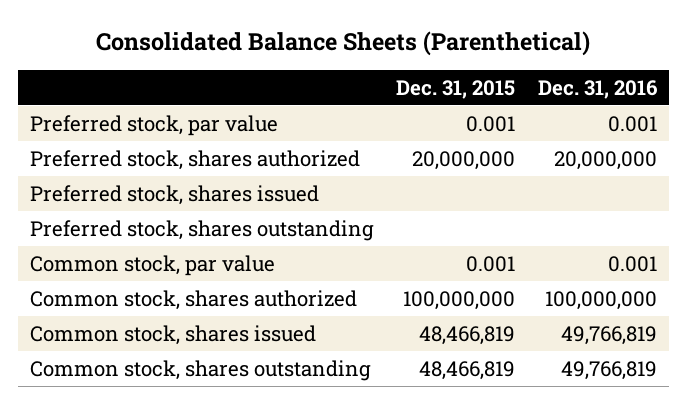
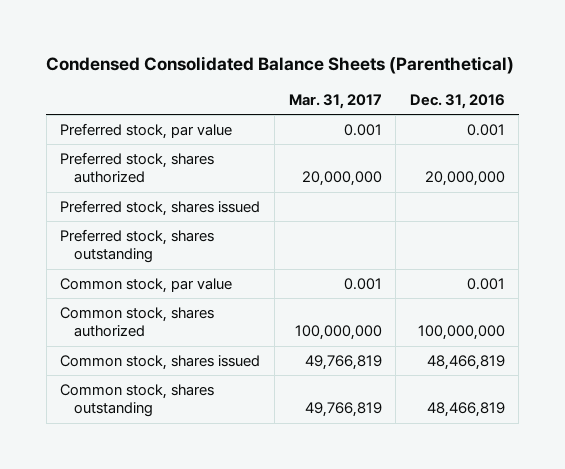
[96,30,591,56] Consolidated Balance Sheets (Parenthetical) -> [46,55,515,74] Condensed Consolidated Balance Sheets (Parenthetical)
[396,79,516,99] Dec. 31, 2015 -> none
none -> [288,94,382,110] Mar. 31, 2017
[561,325,658,345] 49,766,819 -> [426,355,505,371] 48,466,819
[561,360,658,380] 49,766,819 -> [426,402,505,418] 48,466,819

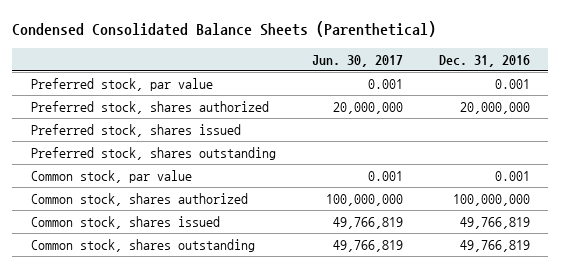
[288,94,382,110] Mar. 31, 2017 -> none
none -> [311,54,403,67] Jun. 30, 2017
[426,355,505,371] 48,466,819 -> [460,216,531,229] 49,766,819
[426,402,505,418] 48,466,819 -> [460,239,531,252] 49,766,819

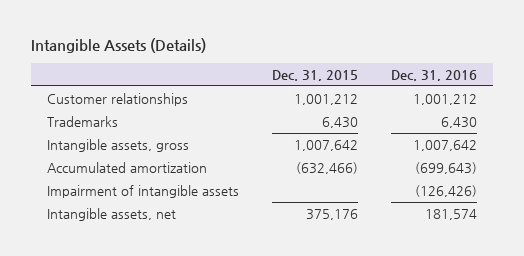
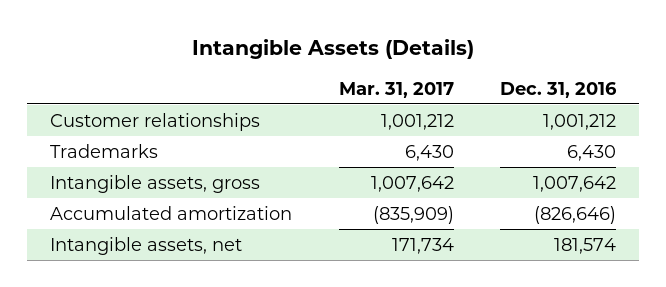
[272,69,359,81] Dec. 31, 2015 -> none
none -> [338,81,454,98] Mar. 31, 2017
[47,184,240,198] Impairment of intangible assets -> none
[414,161,477,174] (699,643) -> [533,205,616,224] (826,646)

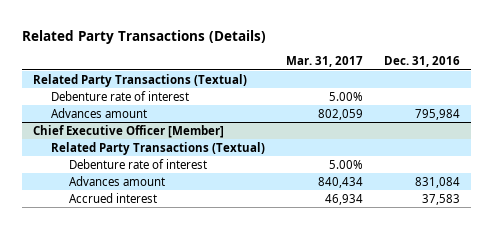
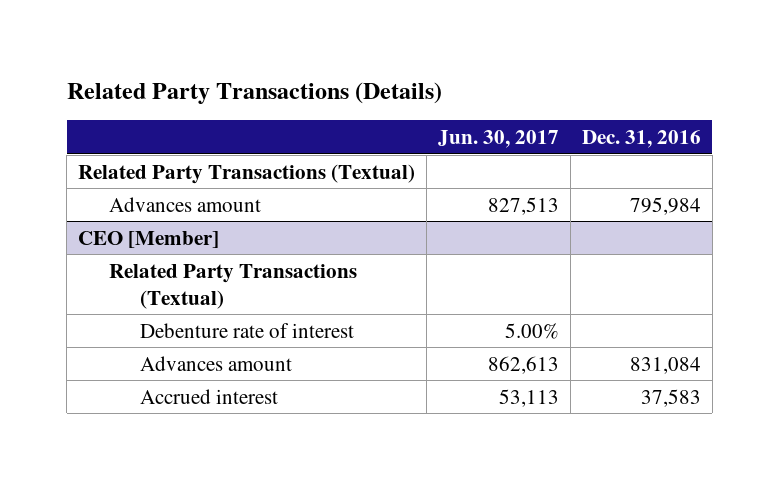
[286,56,364,68] Mar. 31, 2017 -> none
none -> [437,130,559,149] Jun. 30, 2017
[50,90,189,101] Debenture rate of interest -> none
[33,124,225,138] Chief Executive Officer [Member] -> [78,230,220,248] CEO [Member]

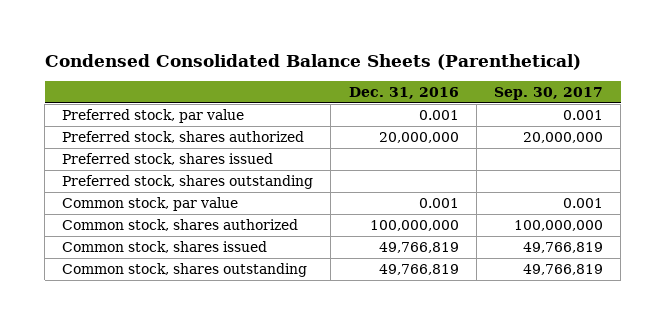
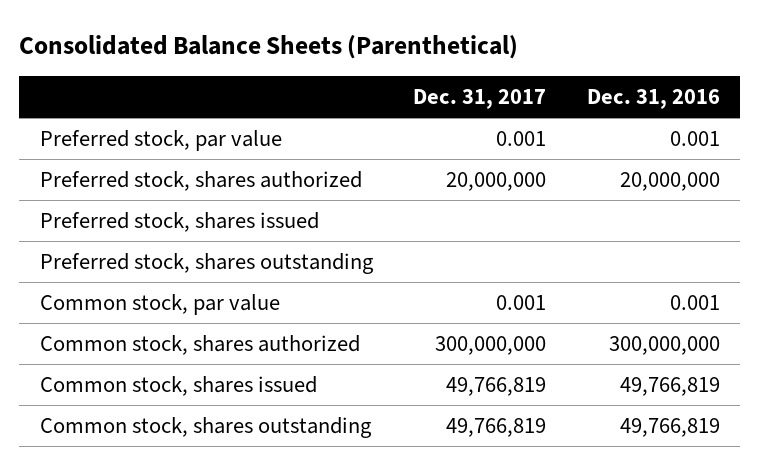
[44,53,581,70] Condensed Consolidated Balance Sheets (Parenthetical) -> [19,35,519,60] Consolidated Balance Sheets (Parenthetical)
[493,86,603,100] Sep. 30, 2017 -> none
none -> [413,89,547,110] Dec. 31, 2017
[369,220,459,232] 100,000,000 -> [608,335,720,355] 300,000,000

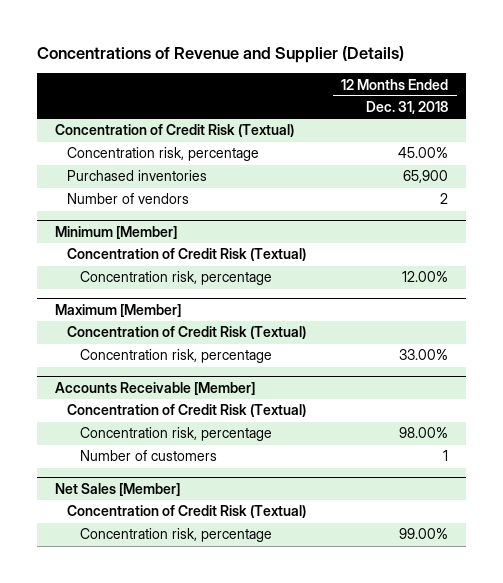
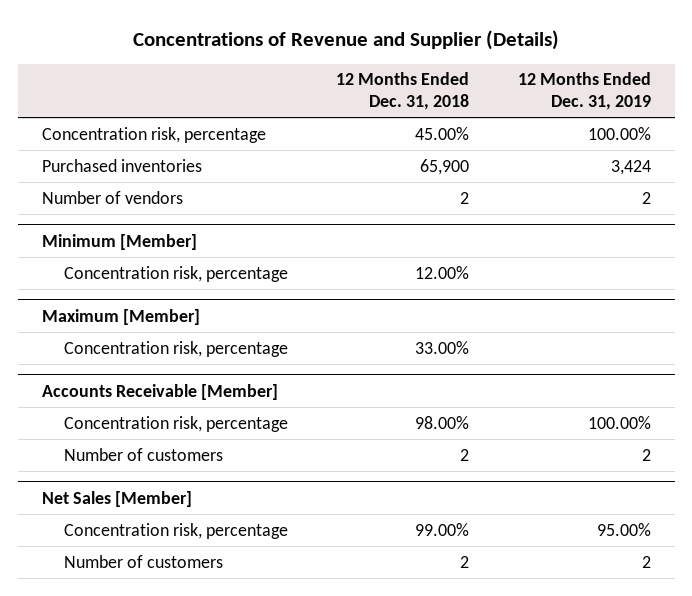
none -> [517,72,651,111] 12 Months Ended Dec. 31, 2019
[54,124,294,138] Concentration of Credit Risk (Textual) -> none
[67,248,307,262] Concentration of Credit Risk (Textual) -> none
[67,326,307,340] Concentration of Credit Risk (Textual) -> none
[67,404,307,418] Concentration of Credit Risk (Textual) -> none
[443,450,449,462] 1 -> [460,448,470,461] 2
[67,505,307,519] Concentration of Credit Risk (Textual) -> none
none -> [64,554,224,568] Number of customers

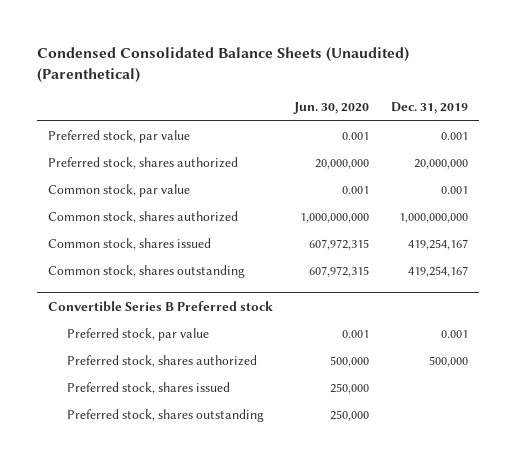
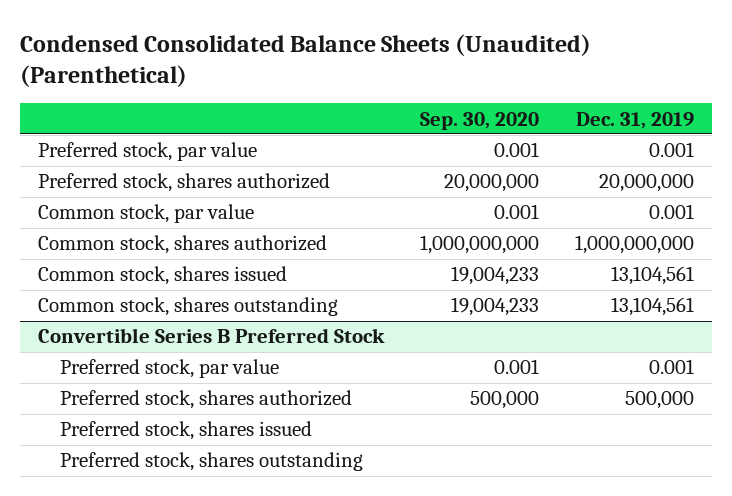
[293,102,370,115] Jun. 30, 2020 -> none
none -> [419,111,539,130] Sep. 30, 2020
[408,239,469,251] 419,254,167 -> [610,266,694,286] 13,104,561
[408,266,469,278] 419,254,167 -> [610,297,694,317] 13,104,561
[47,300,273,312] Convertible Series B Preferred stock -> [38,328,386,344] Convertible Series B Preferred Stock

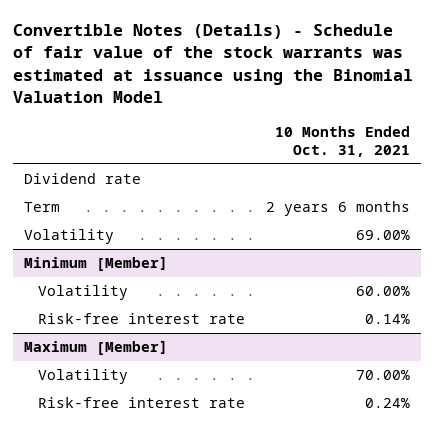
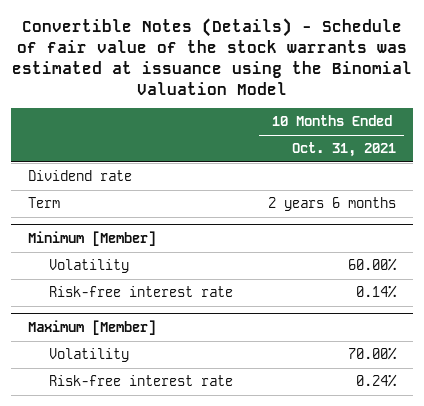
[23,229,114,245] Volatility -> none

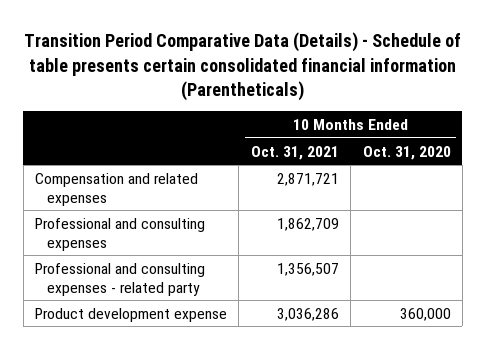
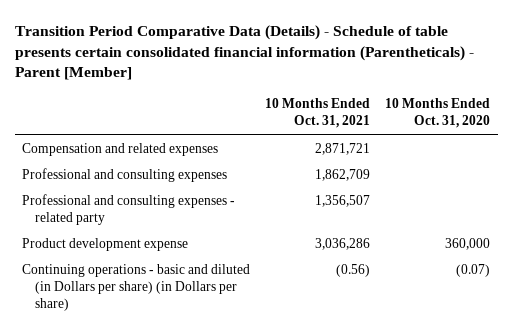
[23,32,461,101] Transition Period Comparative Data (Details) - Schedule of table presents certain consolidated financial information (Parentheticals) -> [15,24,475,81] Transition Period Comparative Data (Details) - Schedule of table presents certain consolidated financial information (Parentheticals) - Parent [Member]
none -> [22,263,251,311] Continuing operations - basic and diluted (in Dollars per share) (in Dollars per share)

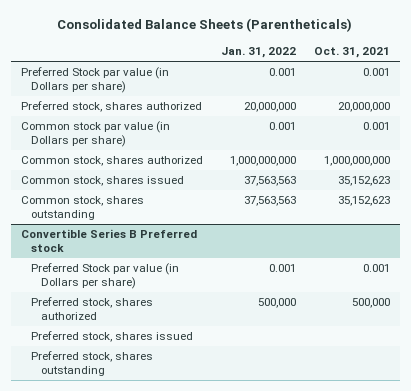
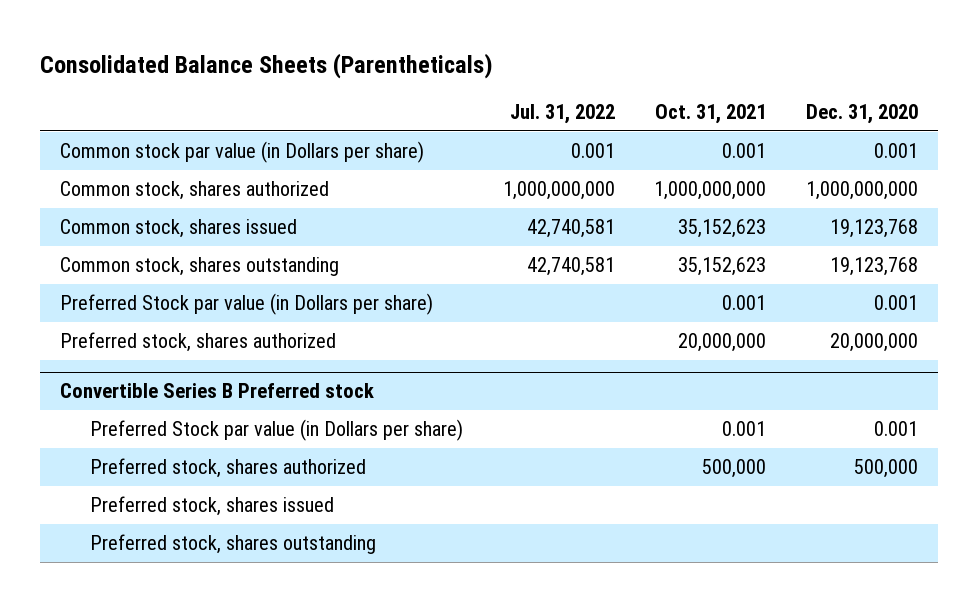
[220,47,296,59] Jan. 31, 2022 -> none
none -> [509,104,615,125] Jul. 31, 2022
none -> [805,104,918,125] Dec. 31, 2020
[20,67,169,94] Preferred Stock par value (in Dollars per share) -> [60,293,434,316] Preferred Stock par value (in Dollars per share)
[20,101,202,113] Preferred stock, shares authorized -> [60,332,337,353] Preferred stock, shares authorized

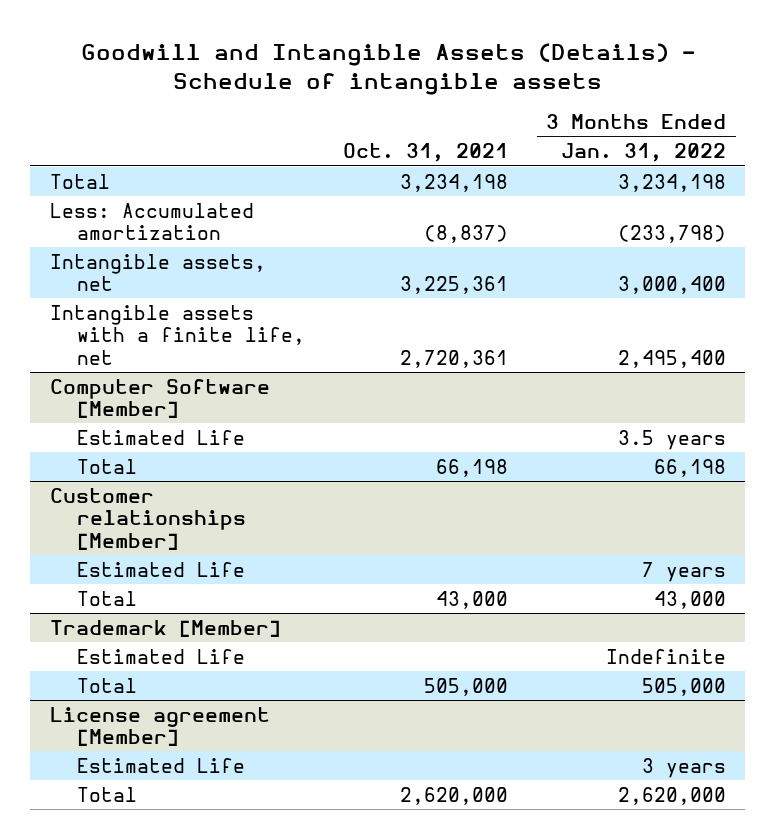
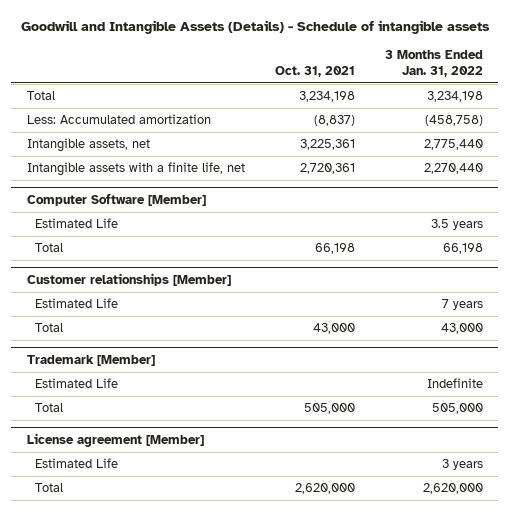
[618,225,727,244] (233,798) -> [425,115,484,127] (458,758)
[618,276,727,295] 3,000,400 -> [424,139,484,151] 2,775,440
[618,349,727,368] 2,495,400 -> [424,163,484,175] 2,270,440

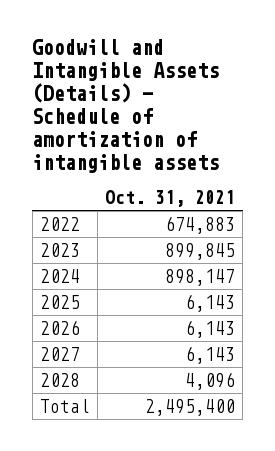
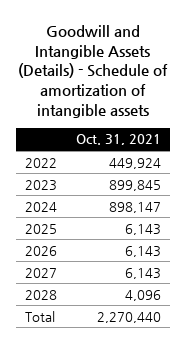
[165,215,236,234] 674,883 -> [108,157,161,169] 449,924
[145,398,236,416] 2,495,400 -> [96,311,161,323] 2,270,440

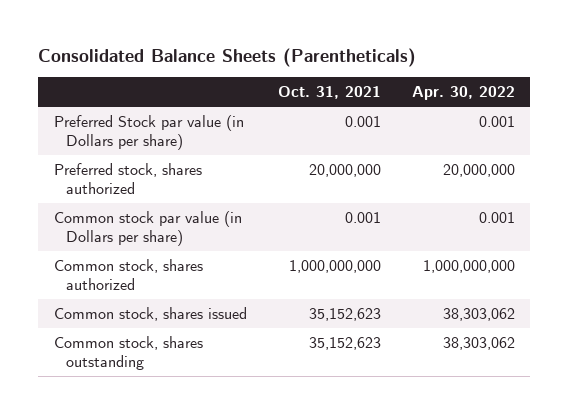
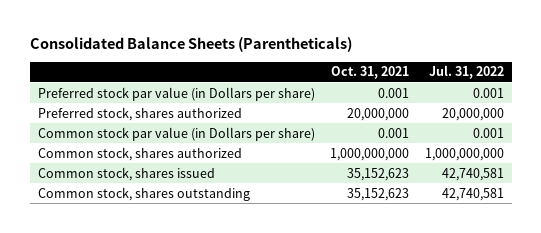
[411,86,515,101] Apr. 30, 2022 -> none
none -> [428,65,504,80] Jul. 31, 2022
[53,114,244,151] Preferred Stock par value (in Dollars per share) -> [37,86,315,101] Preferred stock par value (in Dollars per share)

